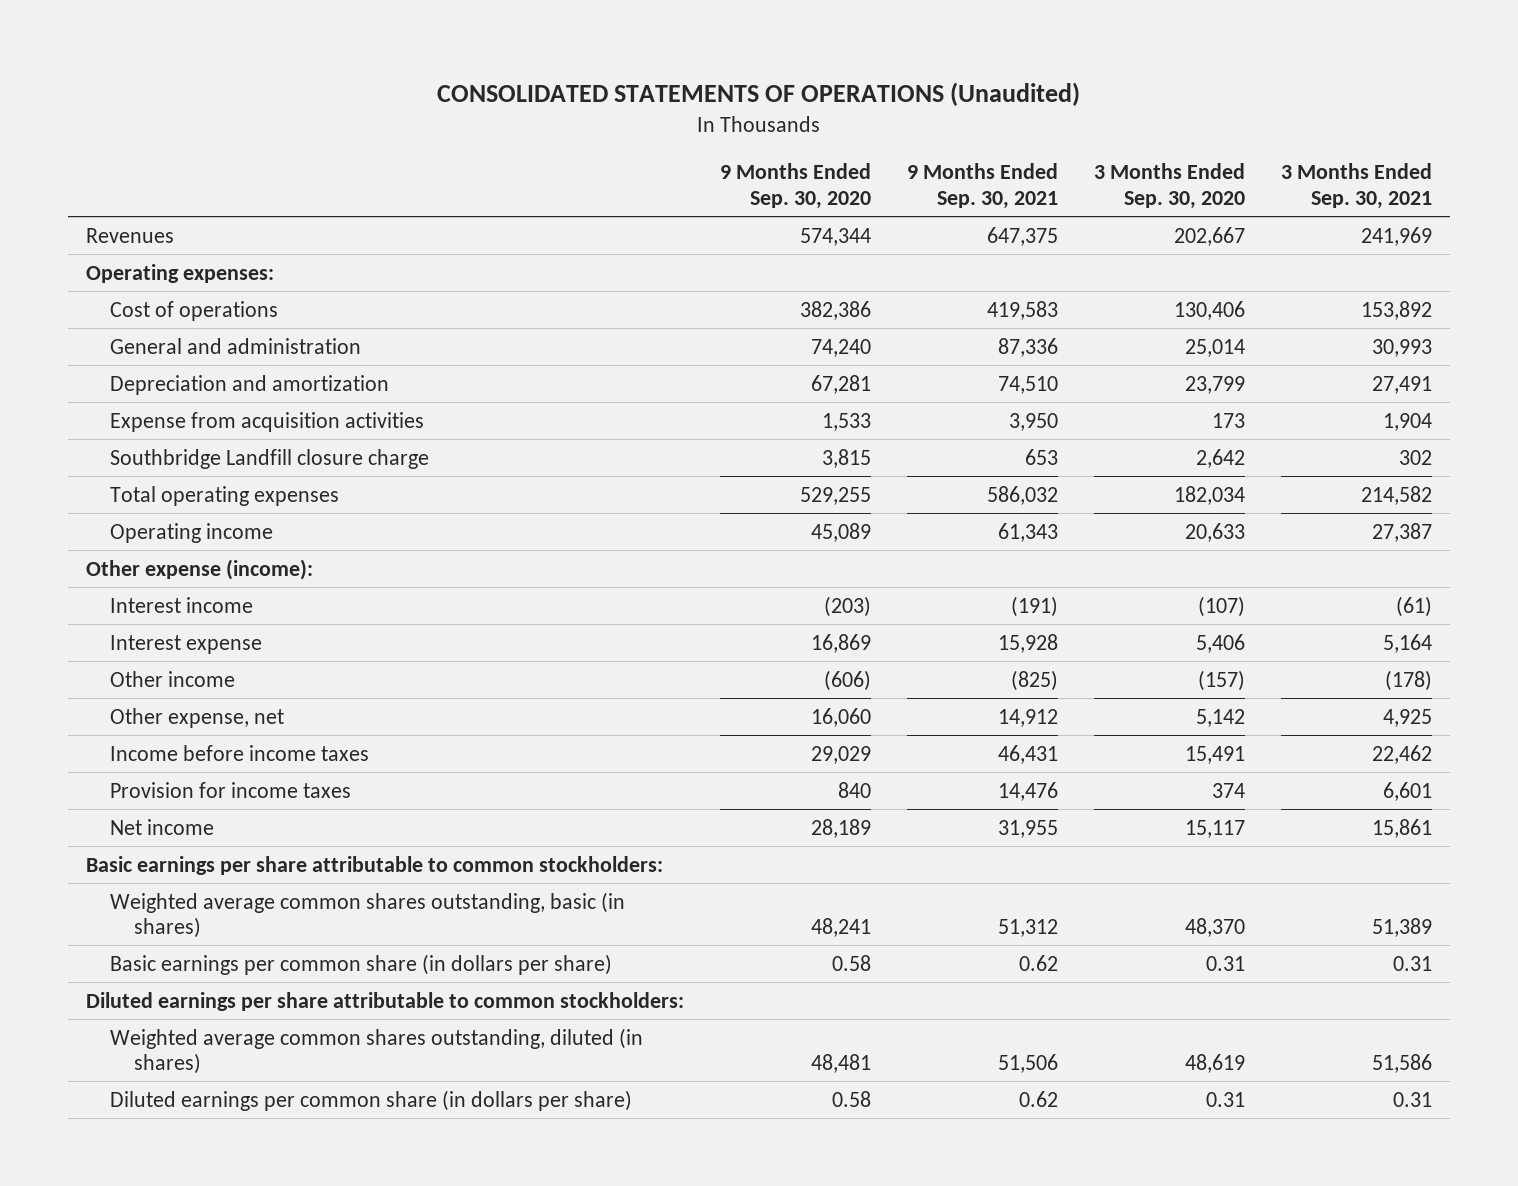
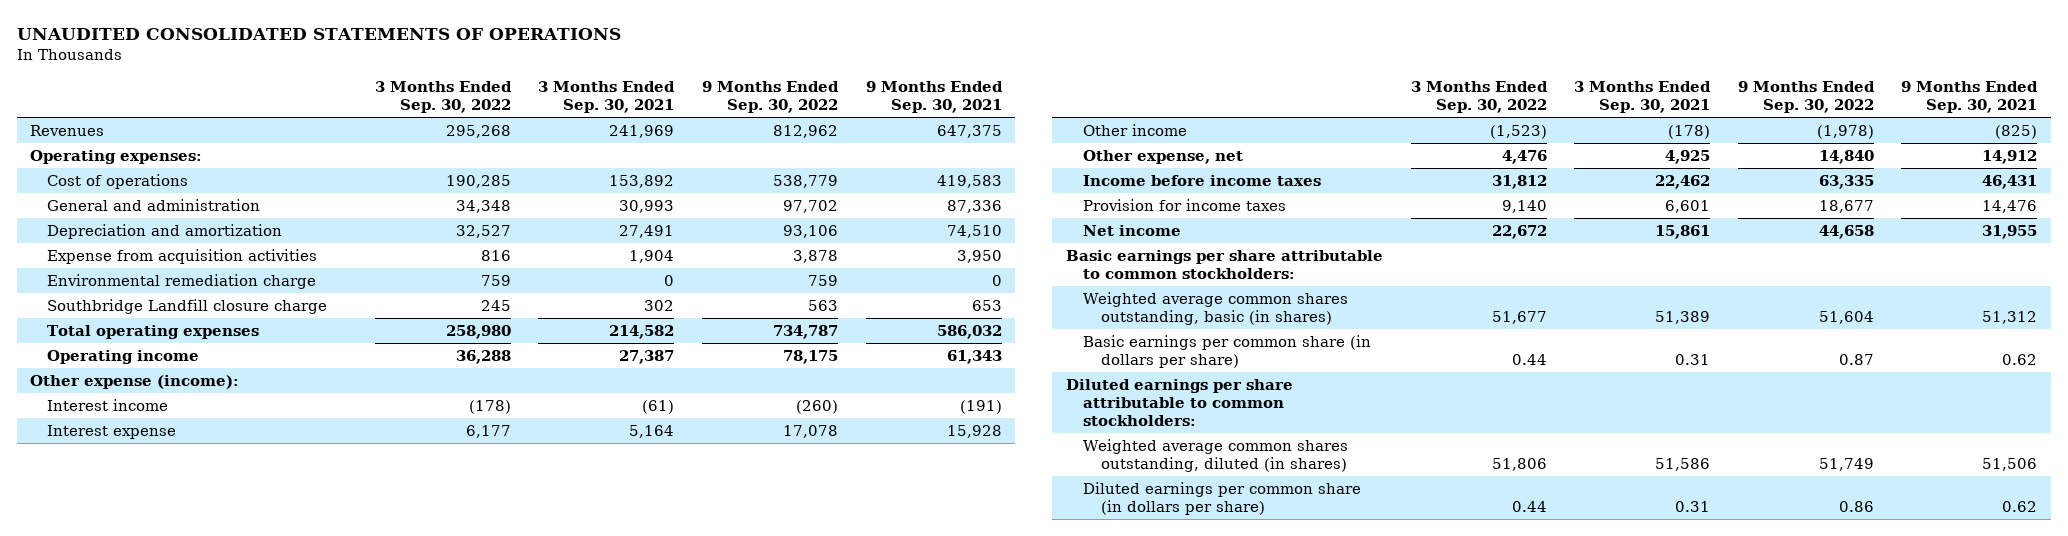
[436,81,1080,106] CONSOLIDATED STATEMENTS OF OPERATIONS (Unaudited) -> [16,27,621,40] UNAUDITED CONSOLIDATED STATEMENTS OF OPERATIONS
[719,163,871,210] 9 Months Ended Sep. 30, 2020 -> none
[1093,163,1245,210] 3 Months Ended Sep. 30, 2020 -> none
none -> [374,81,512,114] 3 Months Ended Sep. 30, 2022
none -> [702,81,840,114] 9 Months Ended Sep. 30, 2022
none -> [47,273,317,289] Environmental remediation charge

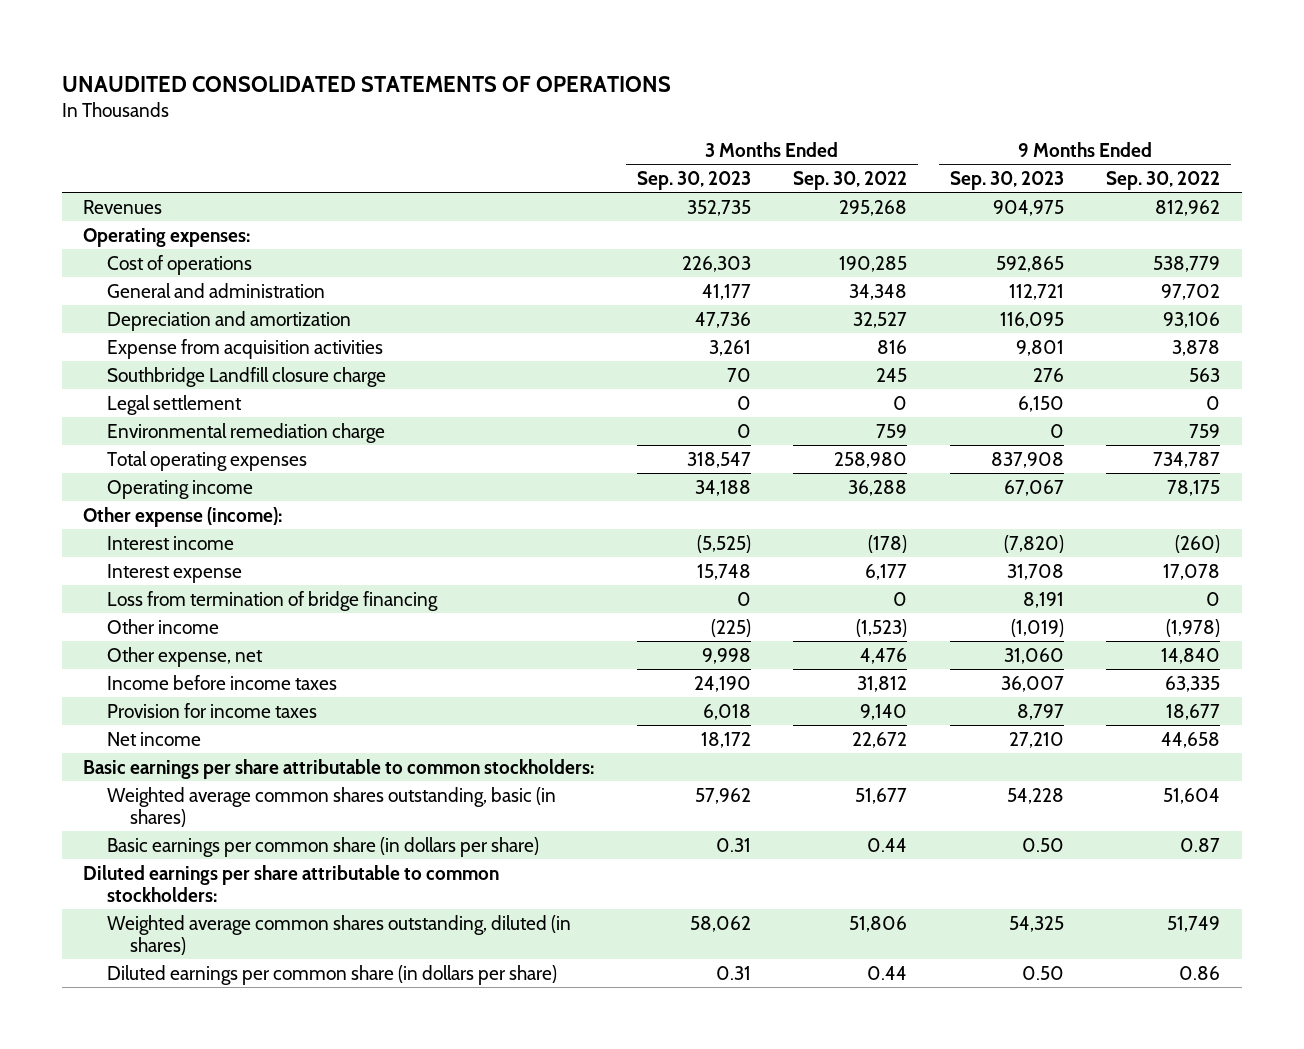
[538,81,676,114] 3 Months Ended Sep. 30, 2021 -> none
[865,81,1003,114] 9 Months Ended Sep. 30, 2021 -> none
none -> [636,171,751,191] Sep. 30, 2023
none -> [949,171,1064,191] Sep. 30, 2023
none -> [106,394,242,415] Legal settlement
[47,273,317,289] Environmental remediation charge -> [106,422,385,443] Environmental remediation charge
none -> [106,590,438,611] Loss from termination of bridge financing

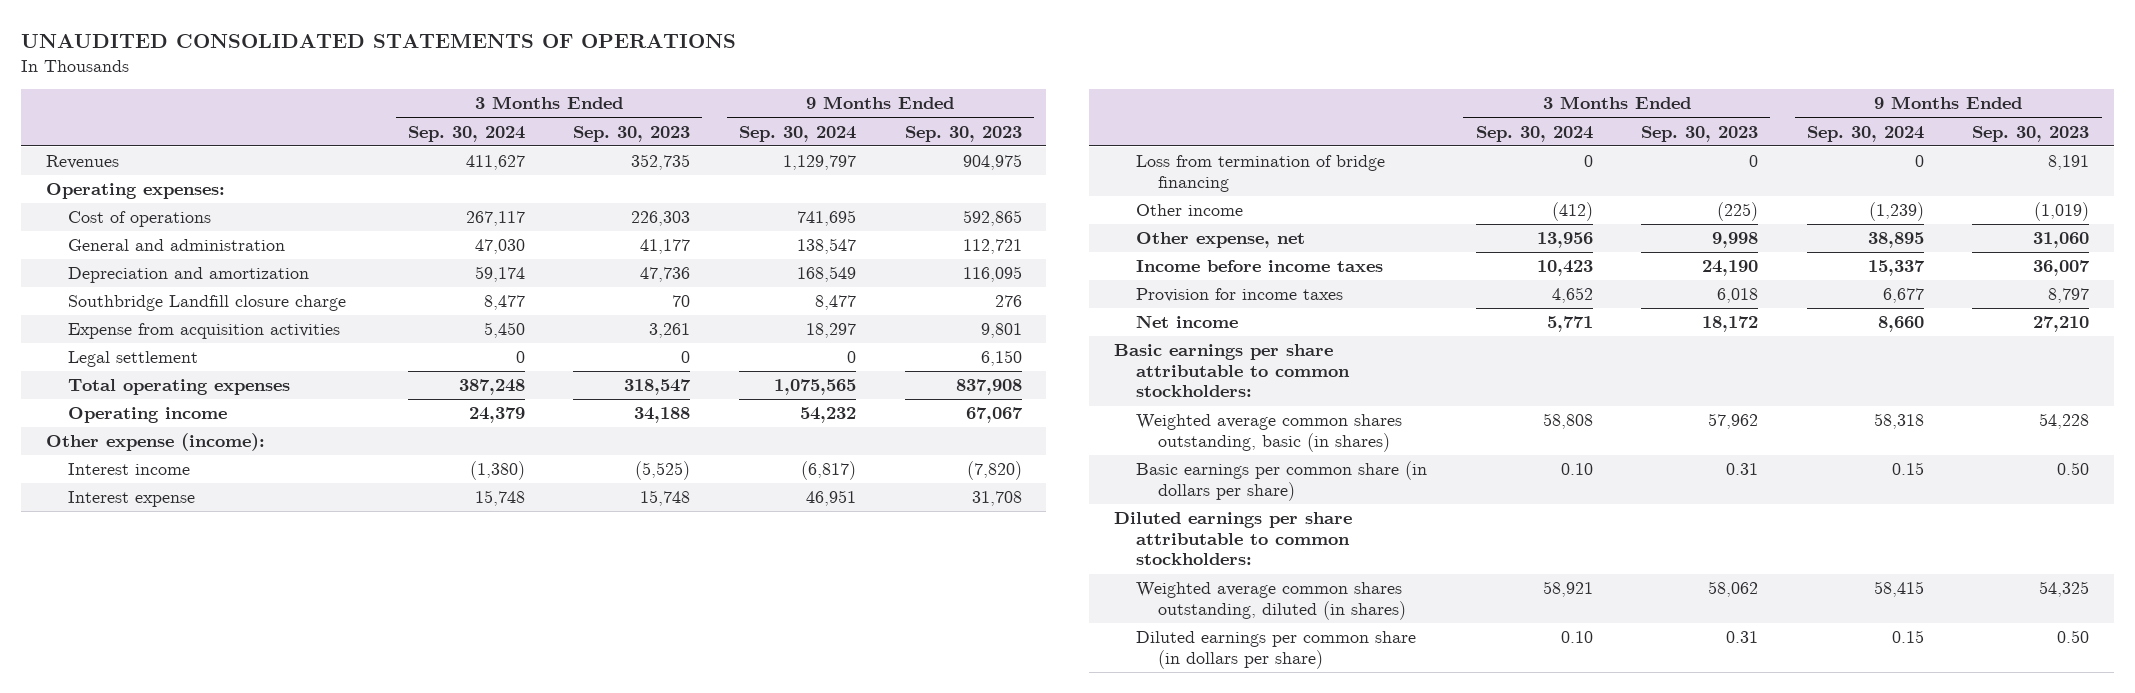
[793,171,908,191] Sep. 30, 2022 -> none
[1106,171,1221,191] Sep. 30, 2022 -> none
none -> [407,125,525,142] Sep. 30, 2024
none -> [738,125,856,142] Sep. 30, 2024
[106,338,383,359] Expense from acquisition activities -> [68,323,341,340] Expense from acquisition activities
[106,422,385,443] Environmental remediation charge -> none

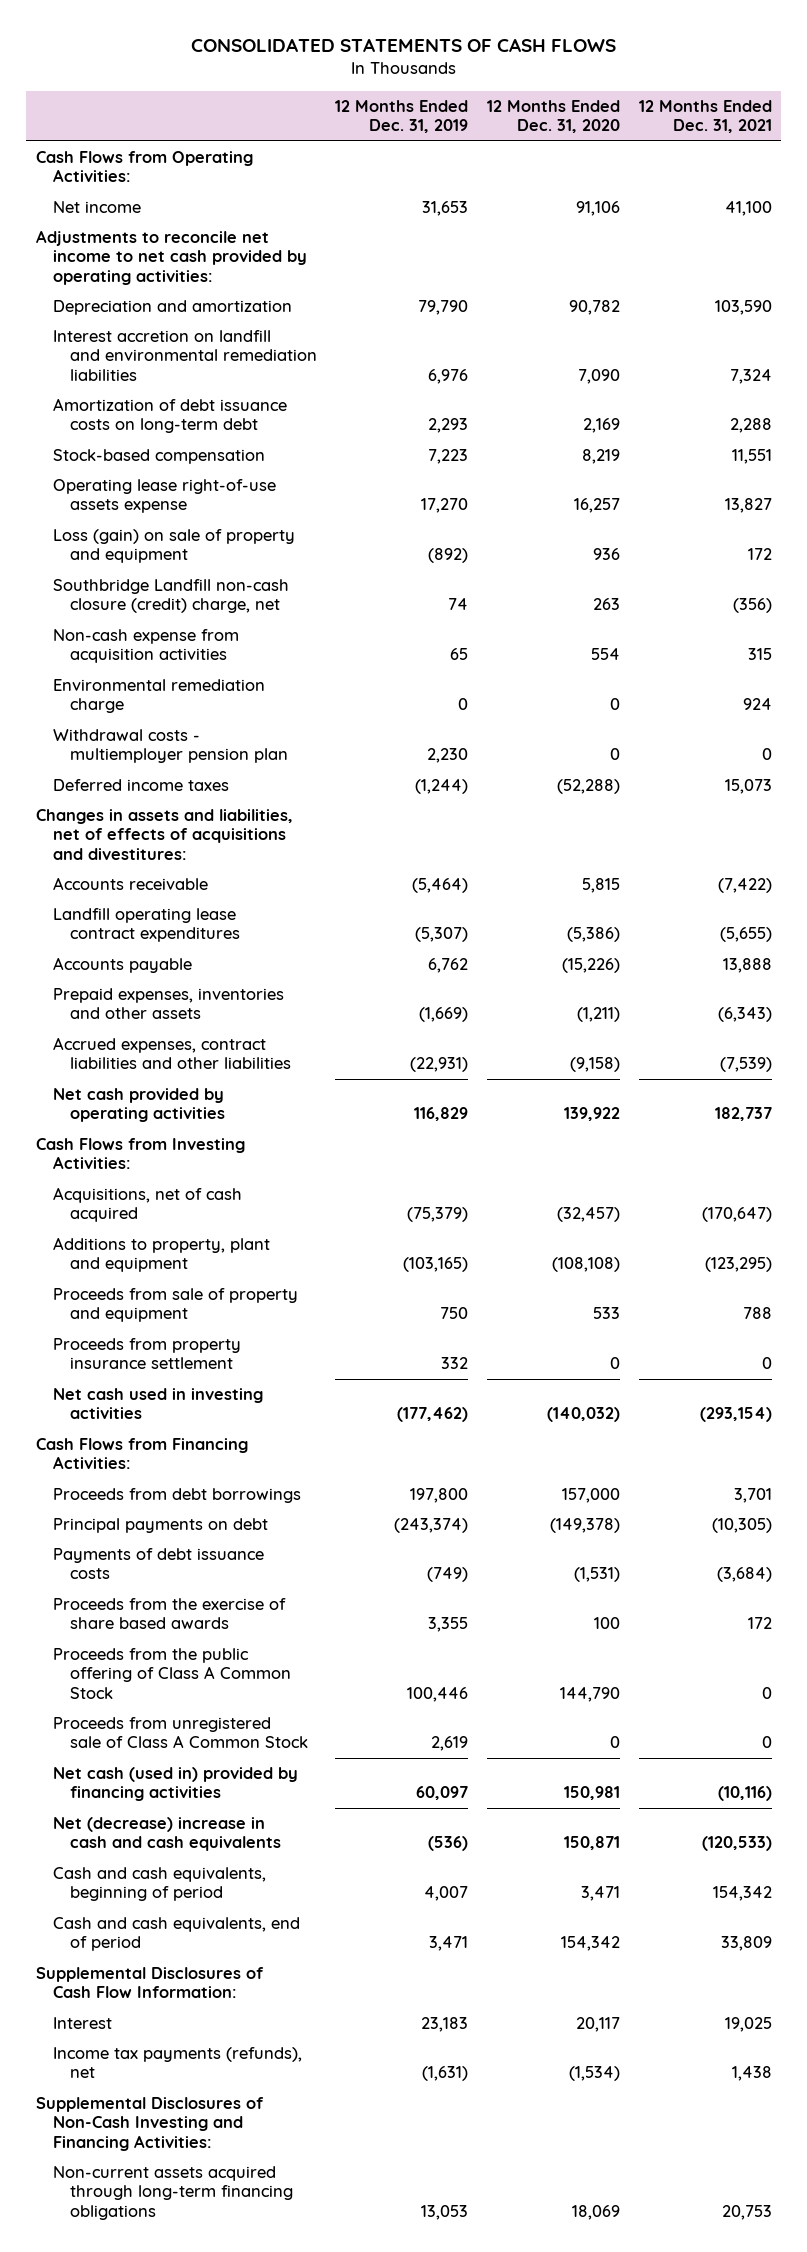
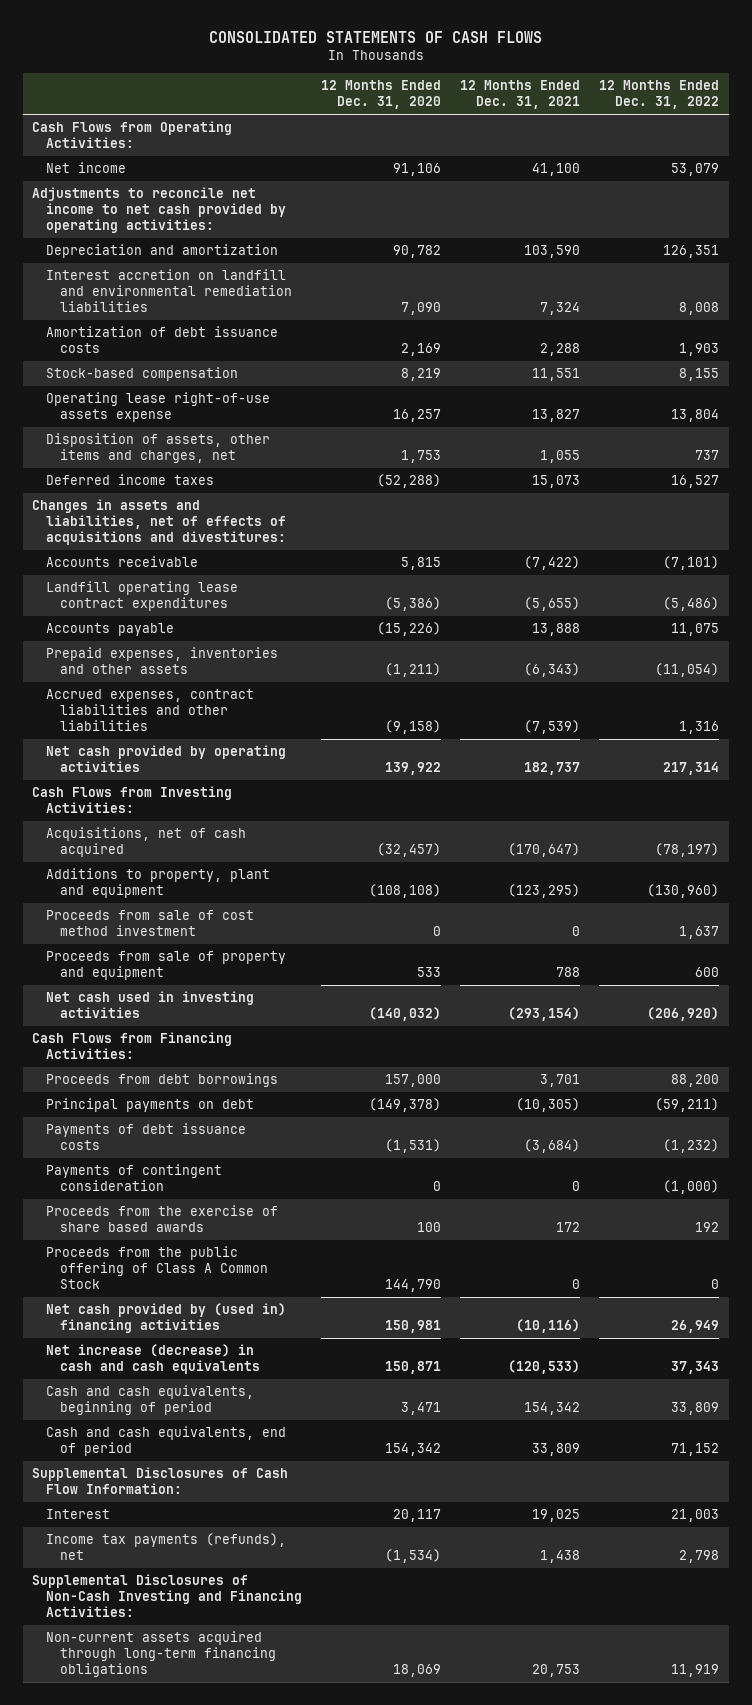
[335,99,469,134] 12 Months Ended Dec. 31, 2019 -> none
none -> [599,80,720,110] 12 Months Ended Dec. 31, 2022
[52,397,287,434] Amortization of debt issuance costs on long-term debt -> [46,326,279,354] Amortization of debt issuance costs
[52,528,295,564] Loss (gain) on sale of property and equipment -> none
[52,578,289,614] Southbridge Landfill non-cash closure (credit) charge, net -> none
[52,628,239,664] Non-cash expense from acquisition activities -> none
[52,678,265,714] Environmental remediation charge -> none
[52,728,288,764] Withdrawal costs - multiemployer pension plan -> none
none -> [46,433,271,464] Disposition of assets, other items and charges, net
none -> [46,910,255,937] Proceeds from sale of cost method investment
[52,1337,241,1370] Proceeds from property insurance settlement -> none
none -> [46,1164,223,1192] Payments of contingent consideration
[52,1716,308,1749] Proceeds from unregistered sale of Class A Common Stock -> none
[52,1766,298,1802] Net cash (used in) provided by financing activities -> [46,1303,287,1334] Net cash provided by (used in) financing activities
[52,1816,281,1852] Net (decrease) increase in cash and cash equivalents -> [46,1344,261,1375] Net increase (decrease) in cash and cash equivalents

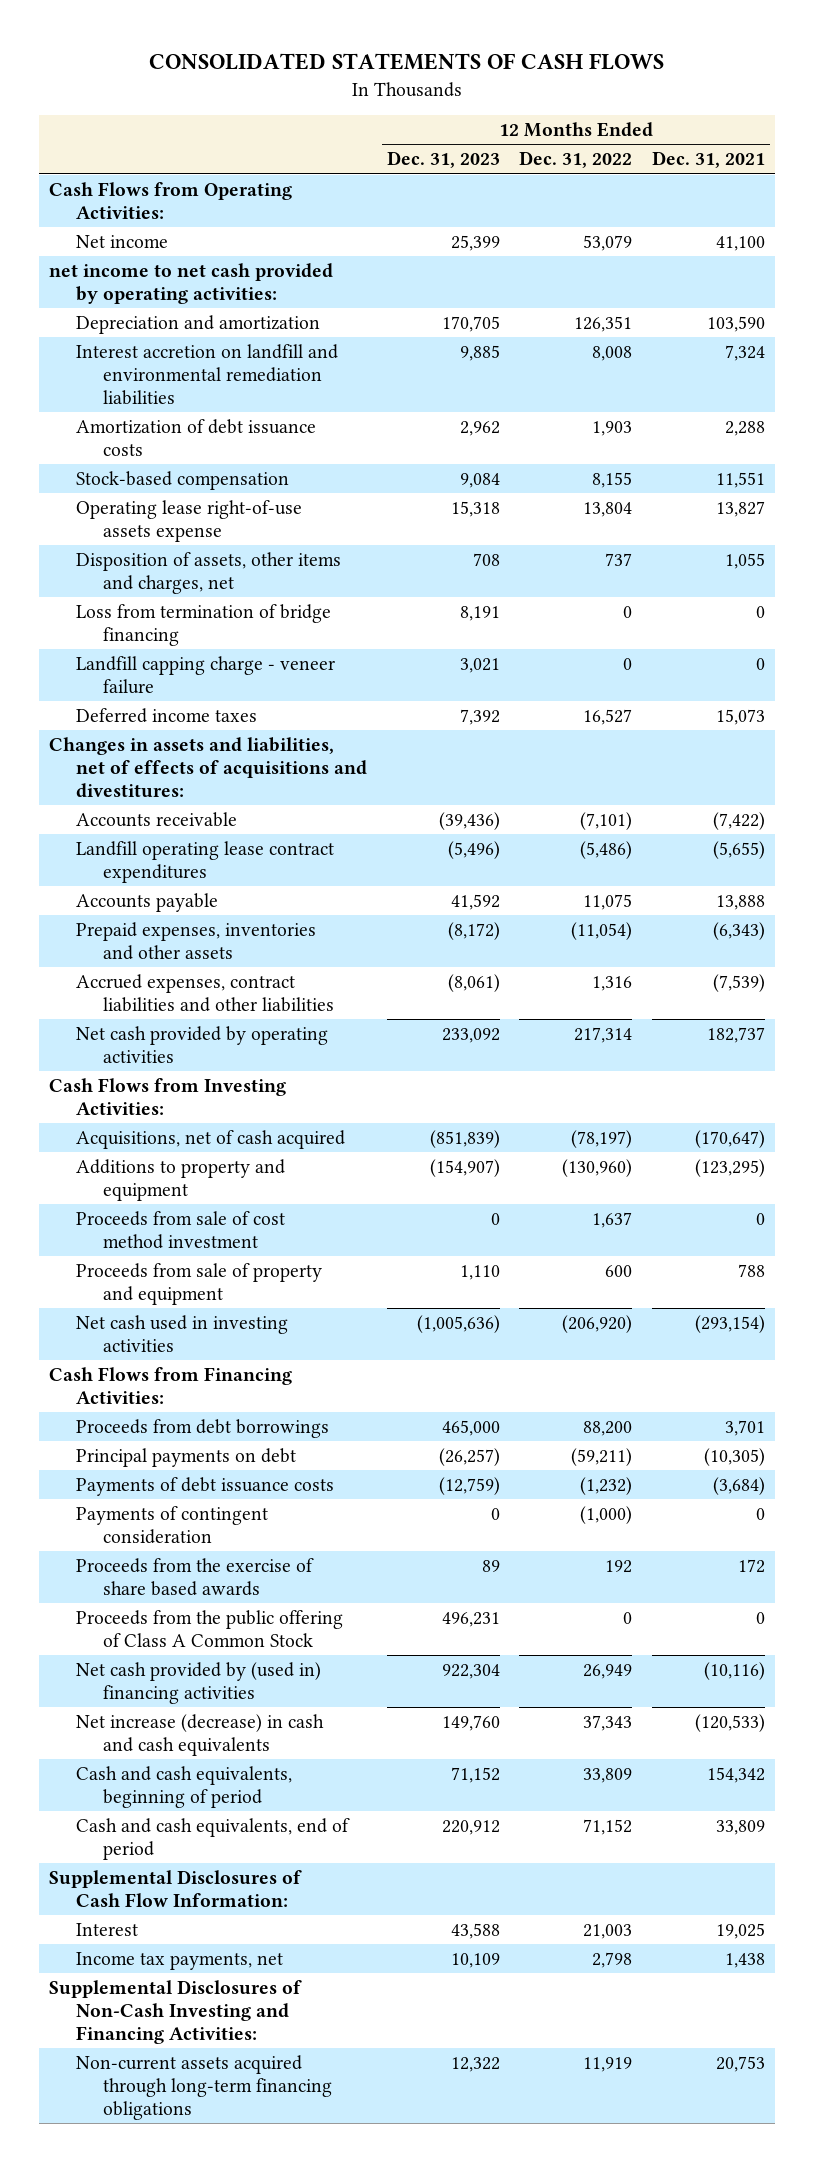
[321,80,442,110] 12 Months Ended Dec. 31, 2020 -> none
none -> [386,151,500,169] Dec. 31, 2023
[32,187,287,234] Adjustments to reconcile net income to net cash provided by operating activities: -> [48,263,333,304] net income to net cash provided by operating activities:
none -> [75,604,331,646] Loss from termination of bridge financing
none -> [75,656,335,694] Landfill capping charge - veneer failure
[46,868,271,899] Additions to property, plant and equipment -> [75,1159,285,1201] Additions to property and equipment
[46,1533,287,1561] Income tax payments (refunds), net -> [75,1952,283,1971] Income tax payments, net

